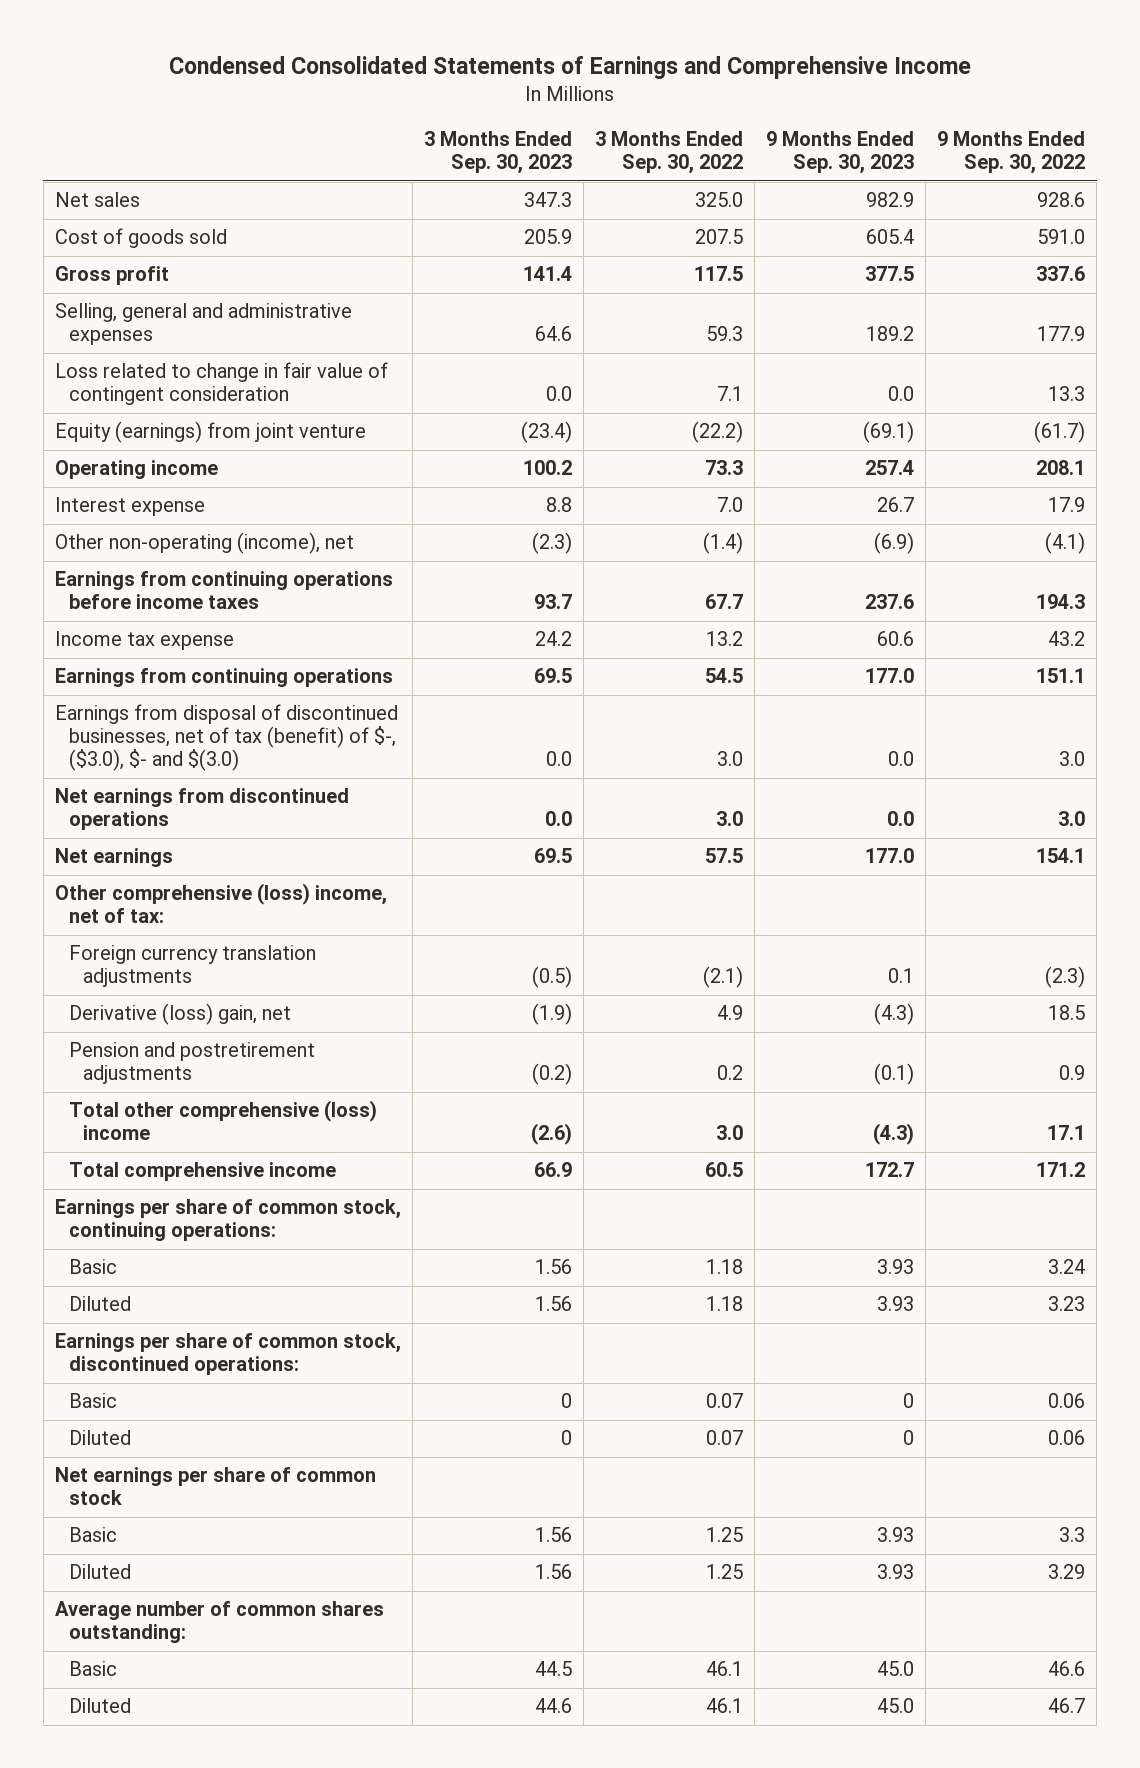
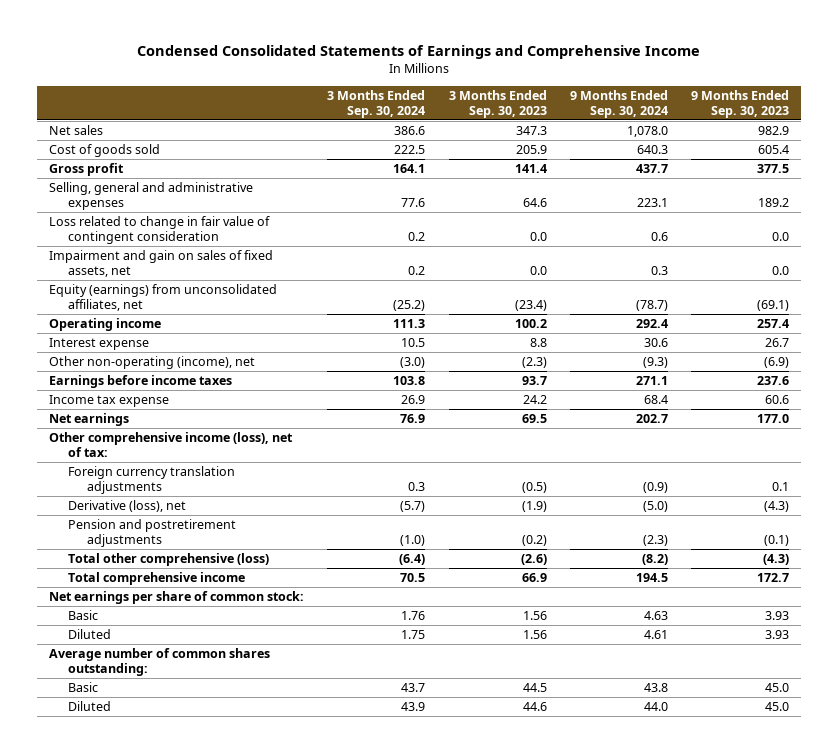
[595,131,744,175] 3 Months Ended Sep. 30, 2022 -> none
[937,131,1086,175] 9 Months Ended Sep. 30, 2022 -> none
none -> [327,89,426,118] 3 Months Ended Sep. 30, 2024
none -> [570,89,669,118] 9 Months Ended Sep. 30, 2024
none -> [48,250,273,277] Impairment and gain on sales of fixed assets, net
[54,421,366,444] Equity (earnings) from joint venture -> [48,284,277,311] Equity (earnings) from unconsolidated affiliates, net
[54,571,393,610] Earnings from continuing operations before income taxes -> [48,375,232,389] Earnings before income taxes
[54,668,393,688] Earnings from continuing operations -> none
[54,704,398,772] Earnings from disposal of discontinued businesses, net of tax (benefit) of $-, ($3.0), $- and $(3.0) -> none
[54,788,349,831] Net earnings from discontinued operations -> none
[54,883,387,924] Other comprehensive (loss) income, net of tax: -> [48,432,293,457] Other comprehensive income (loss), net of tax:
[69,1003,292,1026] Derivative (loss) gain, net -> [67,500,186,513] Derivative (loss), net
[69,1100,378,1141] Total other comprehensive (loss) income -> [67,553,269,567] Total other comprehensive (loss)
[54,1199,401,1242] Earnings per share of common stock, continuing operations: -> none
[69,1259,118,1275] Basic -> none
[69,1296,132,1312] Diluted -> none
[54,1333,401,1376] Earnings per share of common stock, discontinued operations: -> none
[69,1393,118,1409] Basic -> none
[69,1430,132,1446] Diluted -> none
[54,1467,376,1506] Net earnings per share of common stock -> [48,591,304,605] Net earnings per share of common stock:

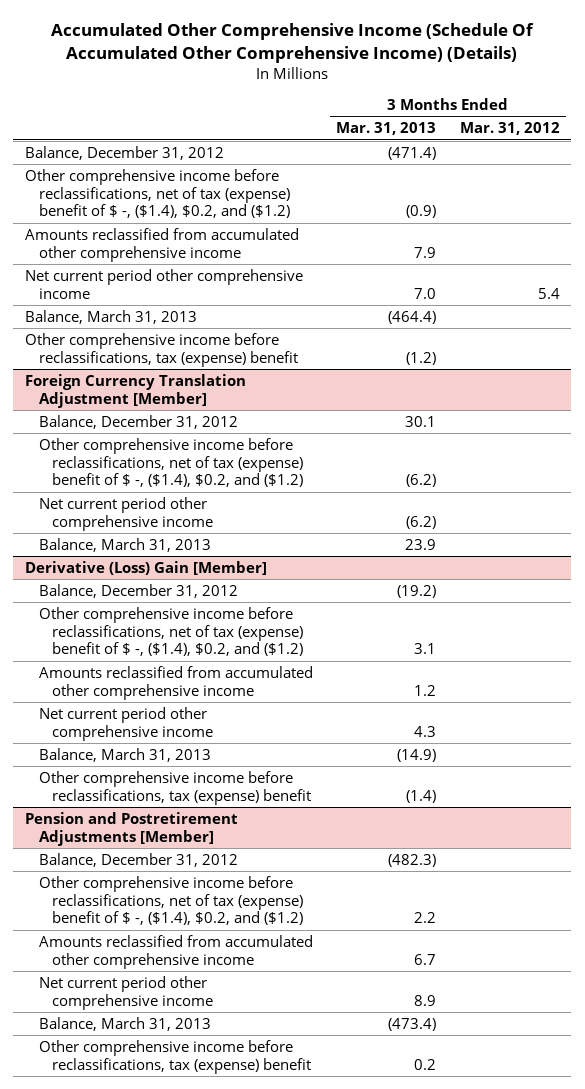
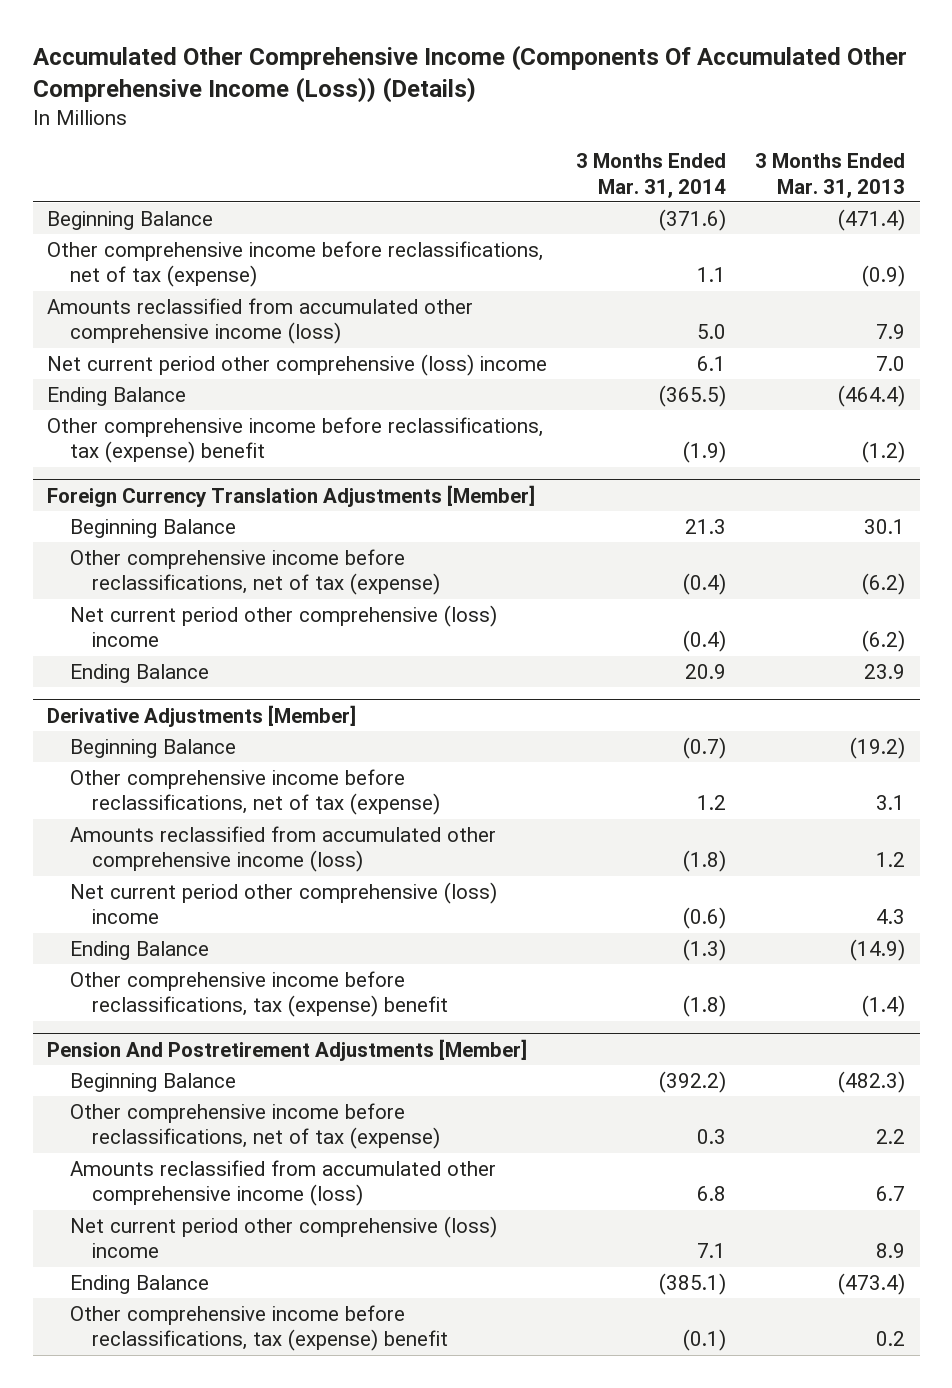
[51,23,535,63] Accumulated Other Comprehensive Income (Schedule Of Accumulated Other Comprehensive Income) (Details) -> [32,44,907,103] Accumulated Other Comprehensive Income (Components Of Accumulated Other Comprehensive Income (Loss)) (Details)
[459,122,560,136] Mar. 31, 2012 -> none
none -> [576,153,727,198] 3 Months Ended Mar. 31, 2014
[25,145,225,160] Balance, December 31, 2012 -> [47,210,214,230] Beginning Balance
[25,168,290,219] Other comprehensive income before reclassifications, net of tax (expense) benefit of $ -, ($1.4), $0.2, and ($1.2) -> [47,240,544,288] Other comprehensive income before reclassifications, net of tax (expense)
[25,227,300,262] Amounts reclassified from accumulated other comprehensive income -> [47,297,474,345] Amounts reclassified from accumulated other comprehensive income (loss)
[25,268,304,299] Net current period other comprehensive income -> [47,353,548,376] Net current period other comprehensive (loss) income
[25,309,198,324] Balance, March 31, 2013 -> [47,386,187,406] Ending Balance
[25,560,268,575] Derivative (Loss) Gain [Member] -> none
[25,373,247,408] Foreign Currency Translation Adjustment [Member] -> [47,484,536,507] Foreign Currency Translation Adjustments [Member]
[38,414,238,429] Balance, December 31, 2012 -> [69,518,236,538] Beginning Balance
[38,437,304,488] Other comprehensive income before reclassifications, net of tax (expense) benefit of $ -, ($1.4), $0.2, and ($1.2) -> [69,548,441,596] Other comprehensive income before reclassifications, net of tax (expense)
[38,496,214,531] Net current period other comprehensive income -> [69,604,497,648] Net current period other comprehensive (loss) income
[38,537,211,552] Balance, March 31, 2013 -> [69,663,209,683] Ending Balance
none -> [47,704,357,727] Derivative Adjustments [Member]
[38,583,238,598] Balance, December 31, 2012 -> [69,738,236,758] Beginning Balance
[38,606,304,657] Other comprehensive income before reclassifications, net of tax (expense) benefit of $ -, ($1.4), $0.2, and ($1.2) -> [69,768,441,816] Other comprehensive income before reclassifications, net of tax (expense)
[38,665,313,700] Amounts reclassified from accumulated other comprehensive income -> [69,825,496,873] Amounts reclassified from accumulated other comprehensive income (loss)
[38,706,214,741] Net current period other comprehensive income -> [69,881,497,925] Net current period other comprehensive (loss) income
[38,747,211,762] Balance, March 31, 2013 -> [69,940,209,960] Ending Balance
[25,811,239,846] Pension and Postretirement Adjustments [Member] -> [47,1038,528,1061] Pension And Postretirement Adjustments [Member]
[38,852,238,867] Balance, December 31, 2012 -> [69,1072,236,1092] Beginning Balance
[38,875,304,926] Other comprehensive income before reclassifications, net of tax (expense) benefit of $ -, ($1.4), $0.2, and ($1.2) -> [69,1102,441,1150] Other comprehensive income before reclassifications, net of tax (expense)
[38,934,313,969] Amounts reclassified from accumulated other comprehensive income -> [69,1159,496,1207] Amounts reclassified from accumulated other comprehensive income (loss)
[38,975,214,1010] Net current period other comprehensive income -> [69,1215,497,1259] Net current period other comprehensive (loss) income
[38,1016,211,1031] Balance, March 31, 2013 -> [69,1274,209,1294] Ending Balance

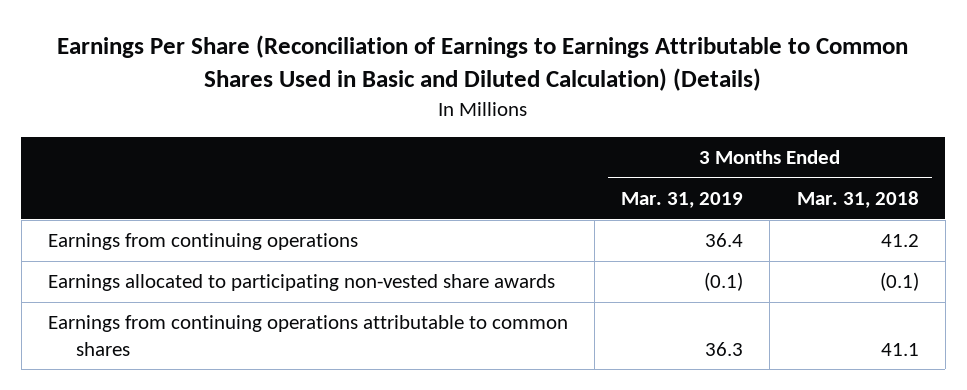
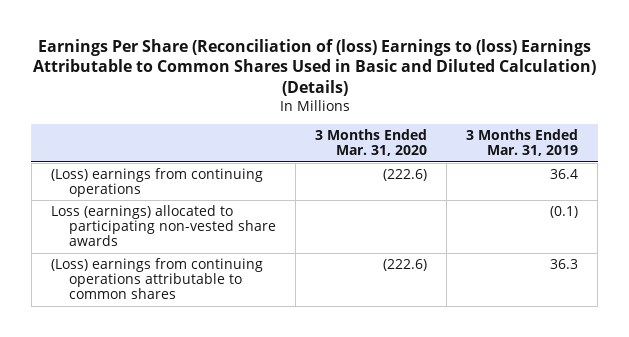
[57,35,909,92] Earnings Per Share (Reconciliation of Earnings to Earnings Attributable to Common Shares Used in Basic and Diluted Calculation) (Details) -> [32,38,596,97] Earnings Per Share (Reconciliation of (loss) Earnings to (loss) Earnings Attributable to Common Shares Used in Basic and Diluted Calculation) (Details)
[796,191,919,209] Mar. 31, 2018 -> none
none -> [315,129,428,157] 3 Months Ended Mar. 31, 2020
[48,233,359,251] Earnings from continuing operations -> [50,167,263,197] (Loss) earnings from continuing operations
[48,274,556,292] Earnings allocated to participating non-vested share awards -> [50,204,277,247] Loss (earnings) allocated to participating non-vested share awards
[48,315,569,356] Earnings from continuing operations attributable to common shares -> [50,257,263,300] (Loss) earnings from continuing operations attributable to common shares

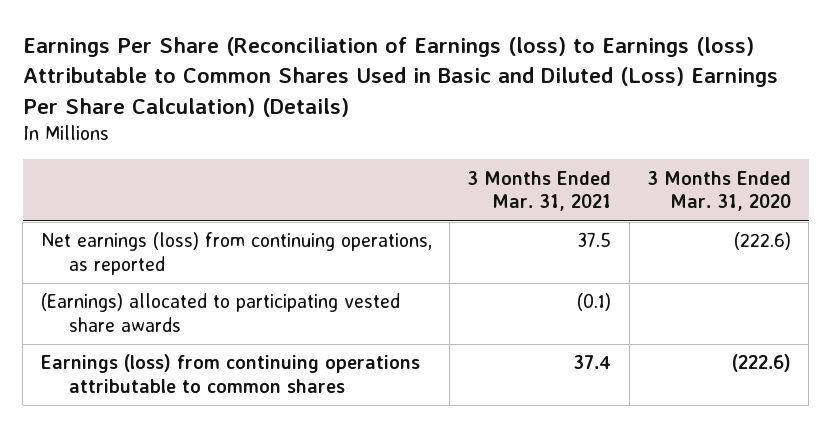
[32,38,596,97] Earnings Per Share (Reconciliation of (loss) Earnings to (loss) Earnings Attributable to Common Shares Used in Basic and Diluted Calculation) (Details) -> [22,37,778,117] Earnings Per Share (Reconciliation of Earnings (loss) to Earnings (loss) Attributable to Common Shares Used in Basic and Diluted (Loss) Earnings Per Share Calculation) (Details)
[466,129,579,157] 3 Months Ended Mar. 31, 2019 -> none
none -> [467,170,612,212] 3 Months Ended Mar. 31, 2021
[50,167,263,197] (Loss) earnings from continuing operations -> [40,232,432,276] Net earnings (loss) from continuing operations, as reported
[50,204,277,247] Loss (earnings) allocated to participating non-vested share awards -> [40,293,400,333] (Earnings) allocated to participating vested share awards
[50,257,263,300] (Loss) earnings from continuing operations attributable to common shares -> [40,354,420,394] Earnings (loss) from continuing operations attributable to common shares

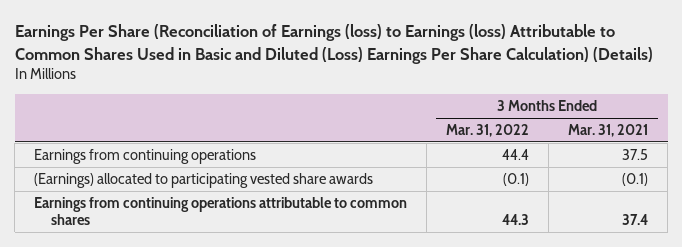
[647,170,792,212] 3 Months Ended Mar. 31, 2020 -> none
none -> [446,124,530,138] Mar. 31, 2022
[40,232,432,276] Net earnings (loss) from continuing operations, as reported -> [34,149,257,165] Earnings from continuing operations
[40,354,420,394] Earnings (loss) from continuing operations attributable to common shares -> [34,197,408,226] Earnings from continuing operations attributable to common shares

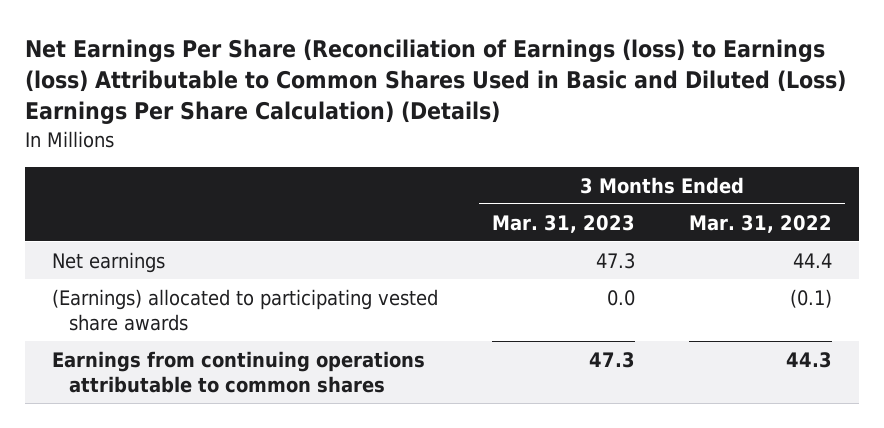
[14,24,653,64] Earnings Per Share (Reconciliation of Earnings (loss) to Earnings (loss) Attributable to Common Shares Used in Basic and Diluted (Loss) Earnings Per Share Calculation) (Details) -> [25,38,847,125] Net Earnings Per Share (Reconciliation of Earnings (loss) to Earnings (loss) Attributable to Common Shares Used in Basic and Diluted (Loss) Earnings Per Share Calculation) (Details)
[568,124,649,138] Mar. 31, 2021 -> none
none -> [492,214,636,233] Mar. 31, 2023
[34,149,257,165] Earnings from continuing operations -> [52,251,166,273] Net earnings

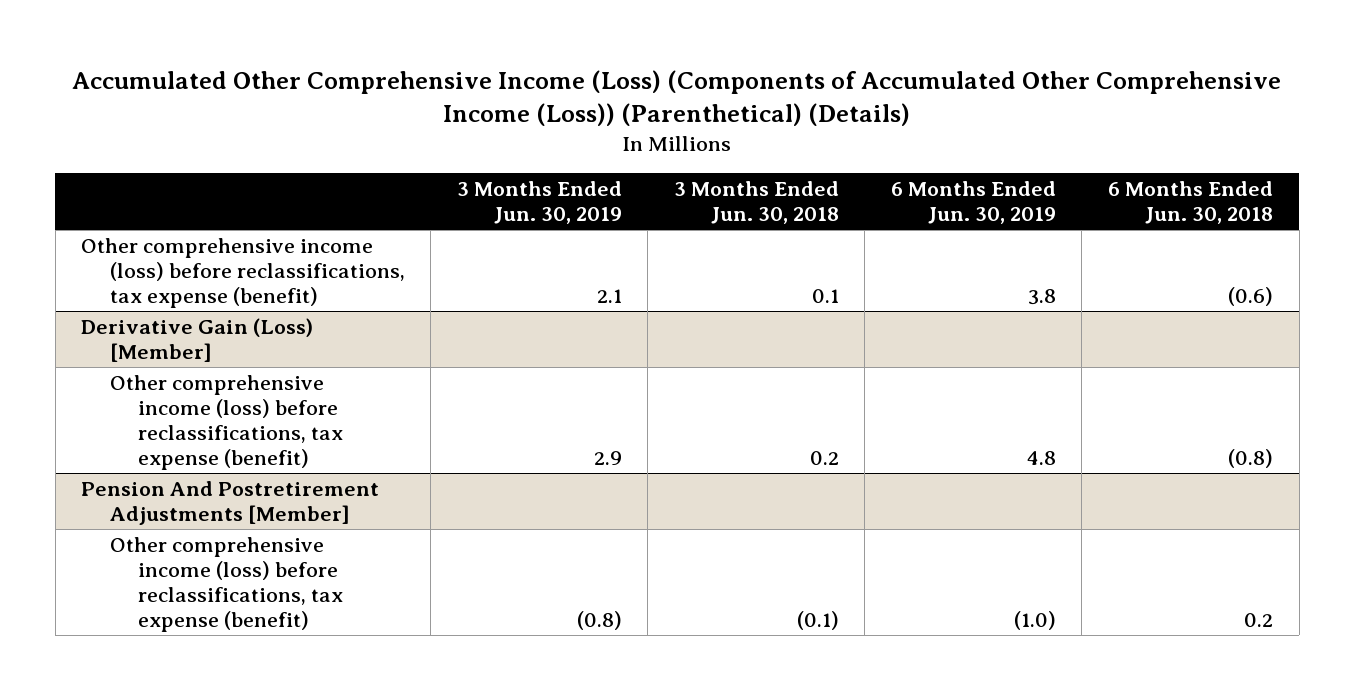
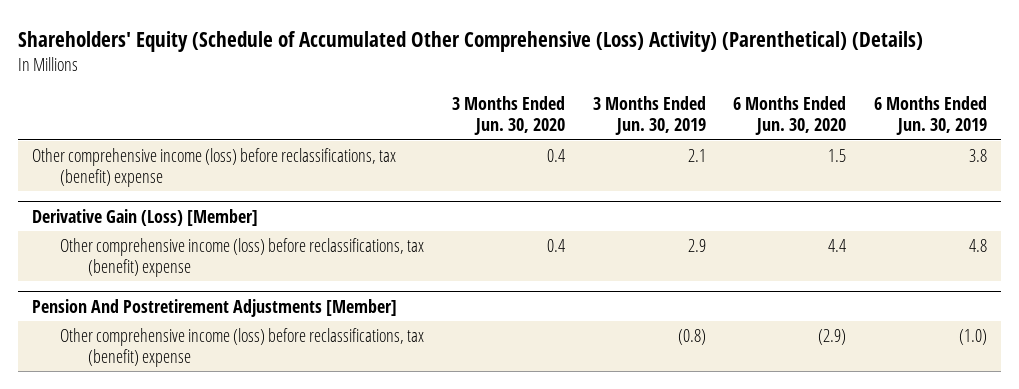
[72,69,1282,127] Accumulated Other Comprehensive Income (Loss) (Components of Accumulated Other Comprehensive Income (Loss)) (Parenthetical) (Details) -> [18,30,924,52] Shareholders' Equity (Schedule of Accumulated Other Comprehensive (Loss) Activity) (Parenthetical) (Details)
[673,181,839,225] 3 Months Ended Jun. 30, 2018 -> none
[1107,181,1273,225] 6 Months Ended Jun. 30, 2018 -> none
none -> [451,96,565,136] 3 Months Ended Jun. 30, 2020
none -> [733,96,847,136] 6 Months Ended Jun. 30, 2020
[81,238,405,308] Other comprehensive income (loss) before reclassifications, tax expense (benefit) -> [32,148,397,188] Other comprehensive income (loss) before reclassifications, tax (benefit) expense
[109,375,344,470] Other comprehensive income (loss) before reclassifications, tax expense (benefit) -> [60,238,425,278] Other comprehensive income (loss) before reclassifications, tax (benefit) expense
[109,537,344,632] Other comprehensive income (loss) before reclassifications, tax expense (benefit) -> [60,328,425,368] Other comprehensive income (loss) before reclassifications, tax (benefit) expense

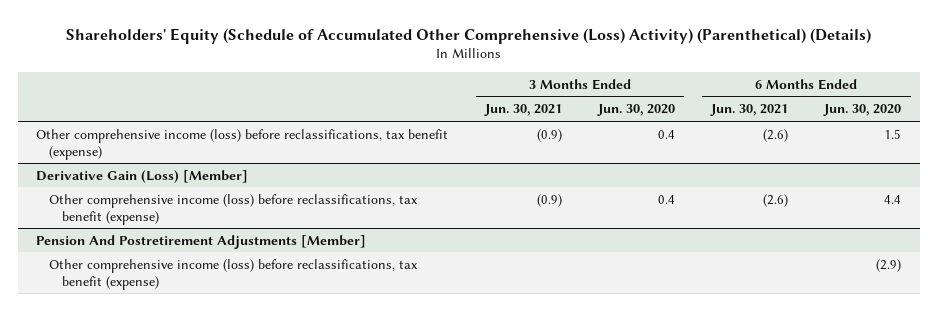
[592,96,706,136] 3 Months Ended Jun. 30, 2019 -> none
[874,96,988,136] 6 Months Ended Jun. 30, 2019 -> none
none -> [483,104,562,117] Jun. 30, 2021
none -> [710,104,789,117] Jun. 30, 2021
[32,148,397,188] Other comprehensive income (loss) before reclassifications, tax (benefit) expense -> [36,128,449,160] Other comprehensive income (loss) before reclassifications, tax benefit (expense)
[60,238,425,278] Other comprehensive income (loss) before reclassifications, tax (benefit) expense -> [49,193,419,225] Other comprehensive income (loss) before reclassifications, tax benefit (expense)
[60,328,425,368] Other comprehensive income (loss) before reclassifications, tax (benefit) expense -> [49,258,419,290] Other comprehensive income (loss) before reclassifications, tax benefit (expense)

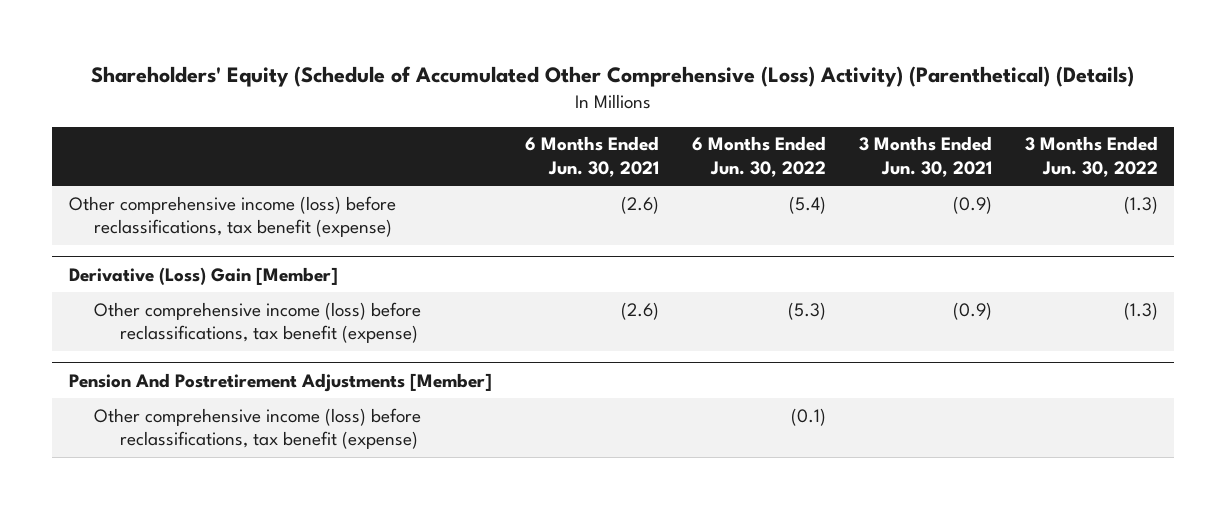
[596,104,675,117] Jun. 30, 2020 -> none
[823,104,902,117] Jun. 30, 2020 -> none
none -> [691,136,826,177] 6 Months Ended Jun. 30, 2022
none -> [1024,136,1158,177] 3 Months Ended Jun. 30, 2022
[36,169,249,183] Derivative Gain (Loss) [Member] -> [68,266,338,285] Derivative (Loss) Gain [Member]

